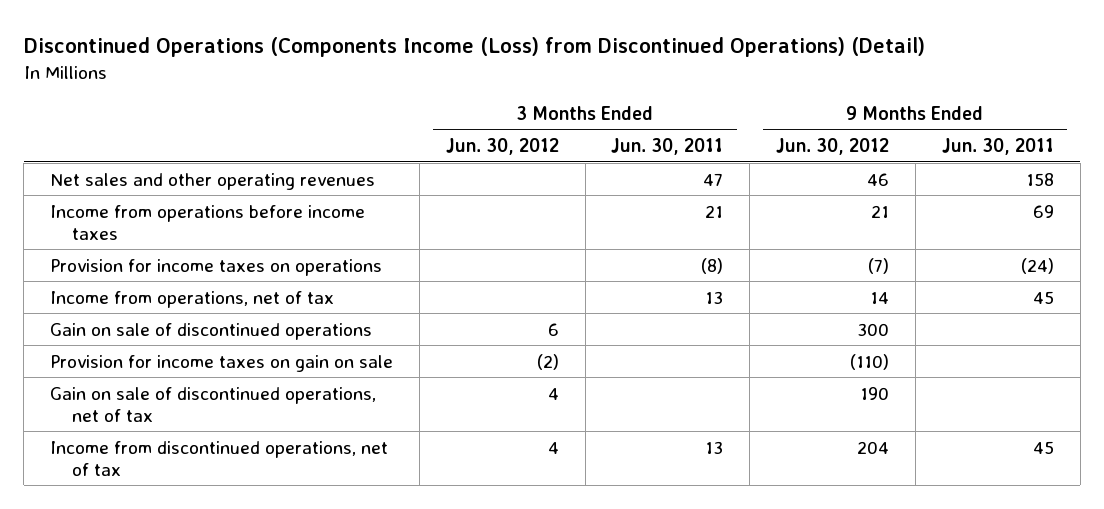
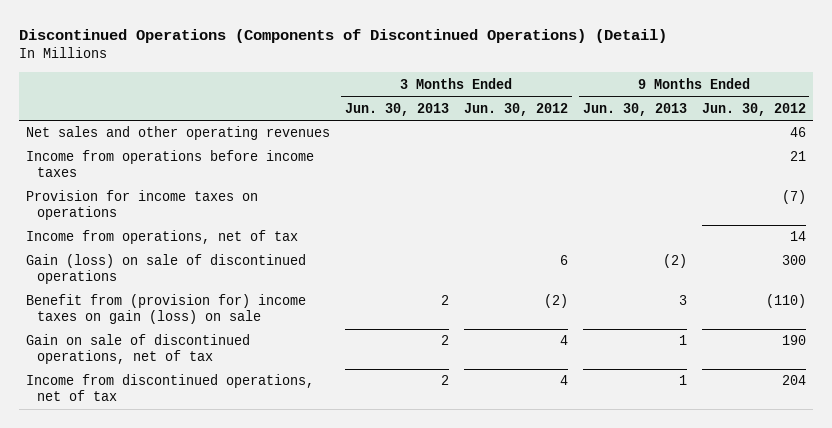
[23,37,925,58] Discontinued Operations (Components Income (Loss) from Discontinued Operations) (Detail) -> [18,28,667,43] Discontinued Operations (Components of Discontinued Operations) (Detail)
[611,138,724,156] Jun. 30, 2011 -> none
[941,138,1054,156] Jun. 30, 2011 -> none
none -> [344,102,449,116] Jun. 30, 2013
none -> [582,102,687,116] Jun. 30, 2013
[50,322,373,340] Gain on sale of discontinued operations -> [26,254,307,285] Gain (loss) on sale of discontinued operations
[50,354,394,372] Provision for income taxes on gain on sale -> [26,294,307,325] Benefit from (provision for) income taxes on gain (loss) on sale

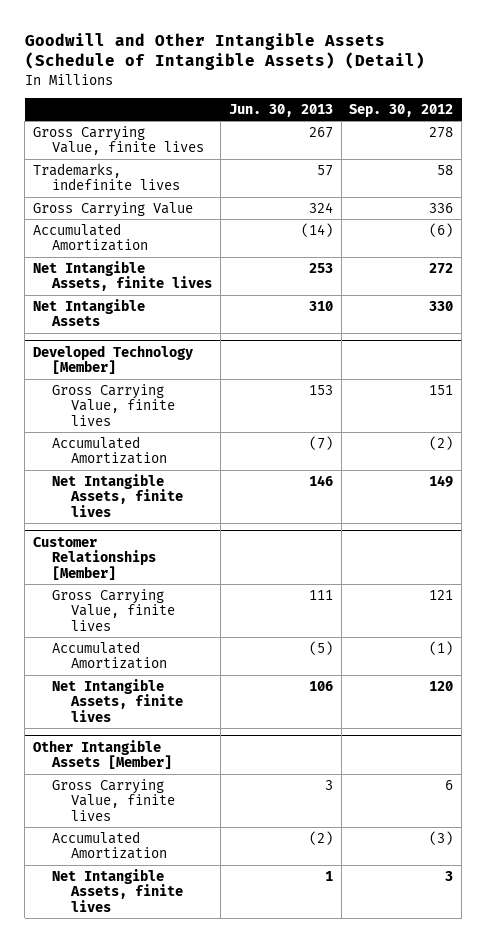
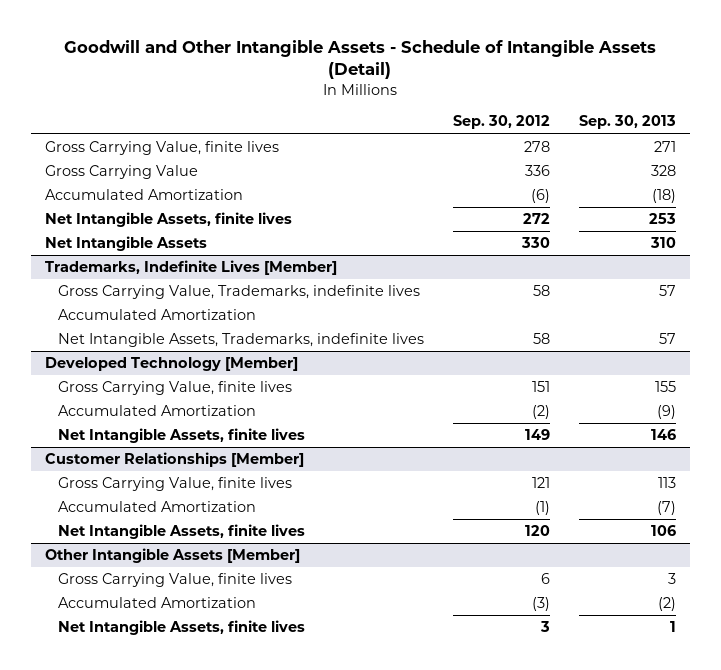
[24,32,425,71] Goodwill and Other Intangible Assets (Schedule of Intangible Assets) (Detail) -> [64,40,657,80] Goodwill and Other Intangible Assets - Schedule of Intangible Assets (Detail)
[228,103,333,117] Jun. 30, 2013 -> none
none -> [578,115,676,130] Sep. 30, 2013
[33,162,180,191] Trademarks, indefinite lives -> none
none -> [45,260,338,276] Trademarks, Indefinite Lives [Member]
none -> [57,285,420,300] Gross Carrying Value, Trademarks, indefinite lives
none -> [57,309,256,321] Accumulated Amortization
none -> [57,333,424,348] Net Intangible Assets, Trademarks, indefinite lives

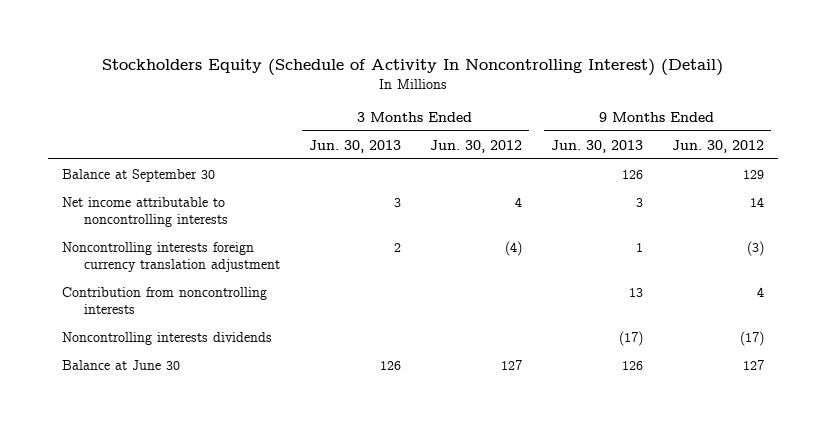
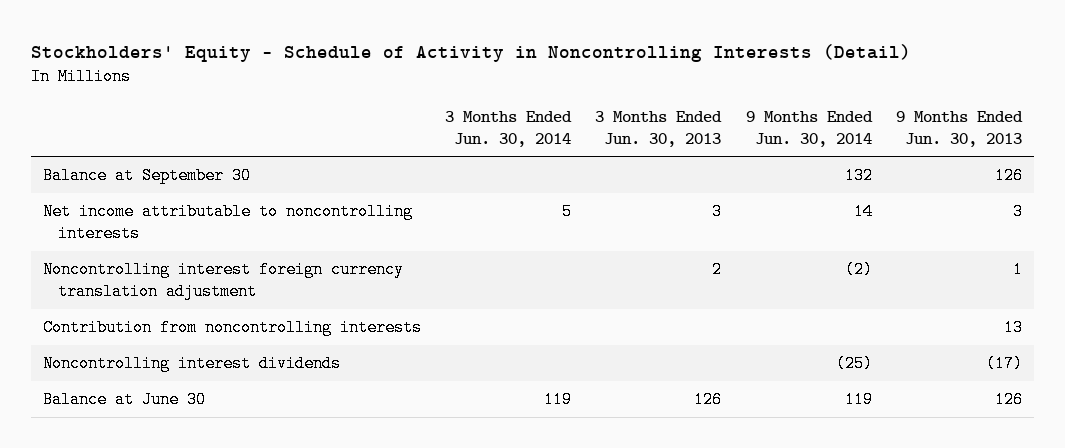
[101,58,723,76] Stockholders Equity (Schedule of Activity In Noncontrolling Interest) (Detail) -> [30,43,911,62] Stockholders' Equity - Schedule of Activity in Noncontrolling Interests (Detail)
[429,139,522,153] Jun. 30, 2012 -> none
[671,139,764,153] Jun. 30, 2012 -> none
none -> [445,110,573,147] 3 Months Ended Jun. 30, 2014
none -> [745,110,873,147] 9 Months Ended Jun. 30, 2014
[62,241,280,273] Noncontrolling interests foreign currency translation adjustment -> [42,261,404,301] Noncontrolling interest foreign currency translation adjustment
[62,331,273,345] Noncontrolling interests dividends -> [42,355,341,373] Noncontrolling interest dividends

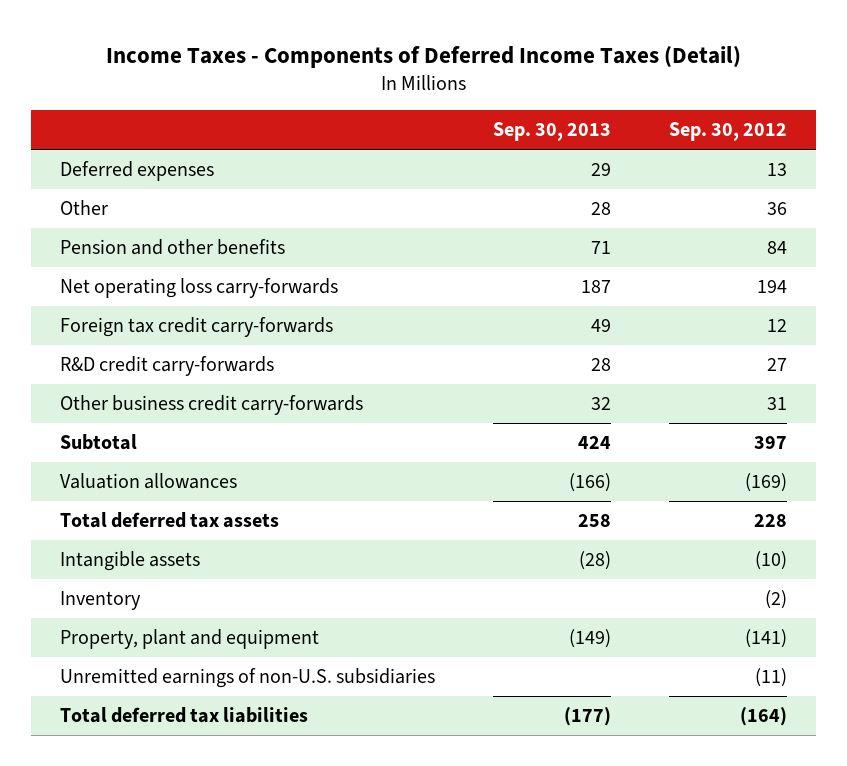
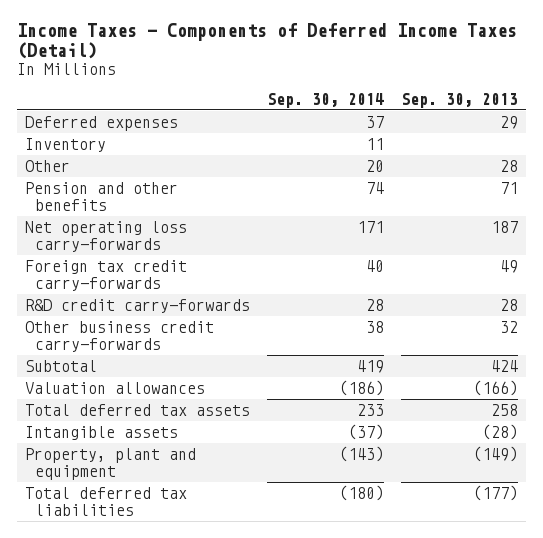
[668,122,787,142] Sep. 30, 2012 -> none
none -> [267,92,385,108] Sep. 30, 2014
[60,591,142,611] Inventory -> [25,138,107,153] Inventory
[60,668,436,689] Unremitted earnings of non-U.S. subsidiaries -> none

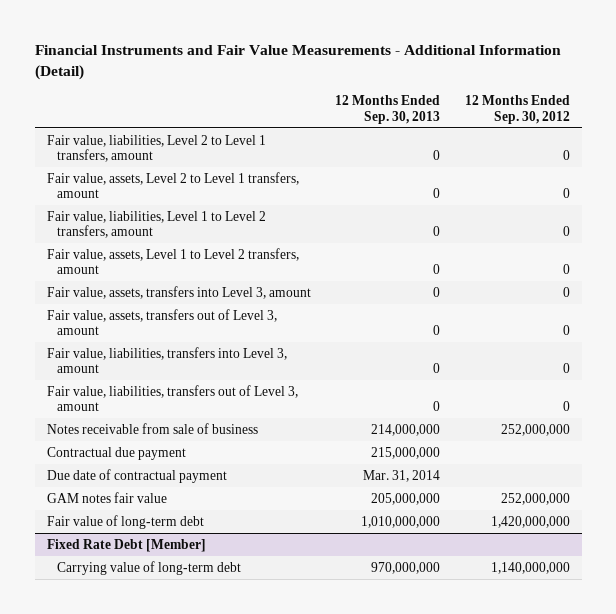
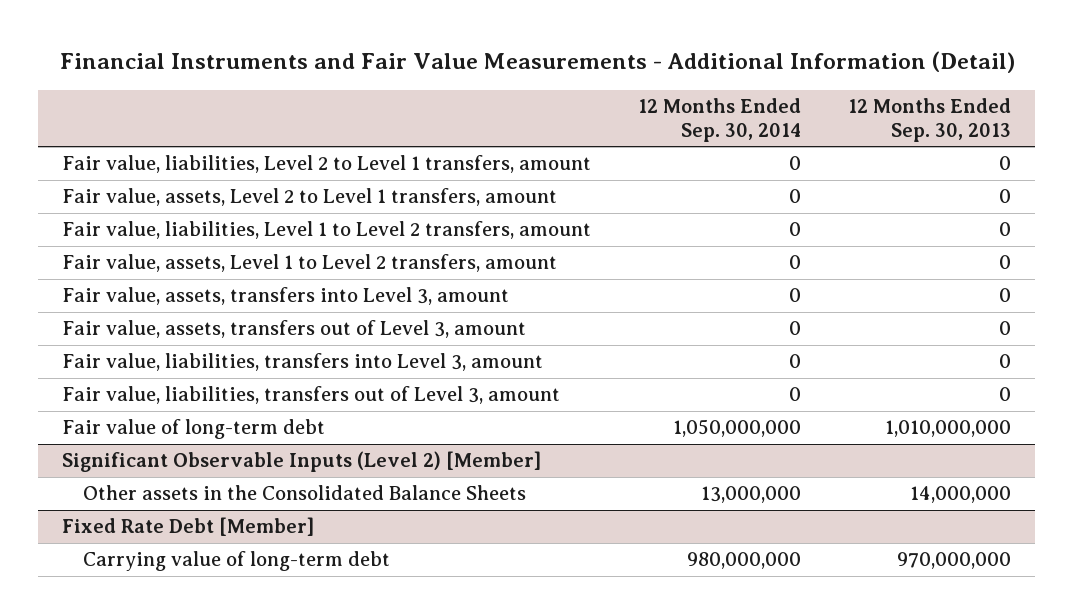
[464,95,570,124] 12 Months Ended Sep. 30, 2012 -> none
none -> [638,97,802,142] 12 Months Ended Sep. 30, 2014
[46,422,258,434] Notes receivable from sale of business -> none
[46,446,186,460] Contractual due payment -> none
[46,468,227,483] Due date of contractual payment -> none
[46,491,167,503] GAM notes fair value -> none
none -> [61,451,541,473] Significant Observable Inputs (Level 2) [Member]
none -> [82,485,526,501] Other assets in the Consolidated Balance Sheets

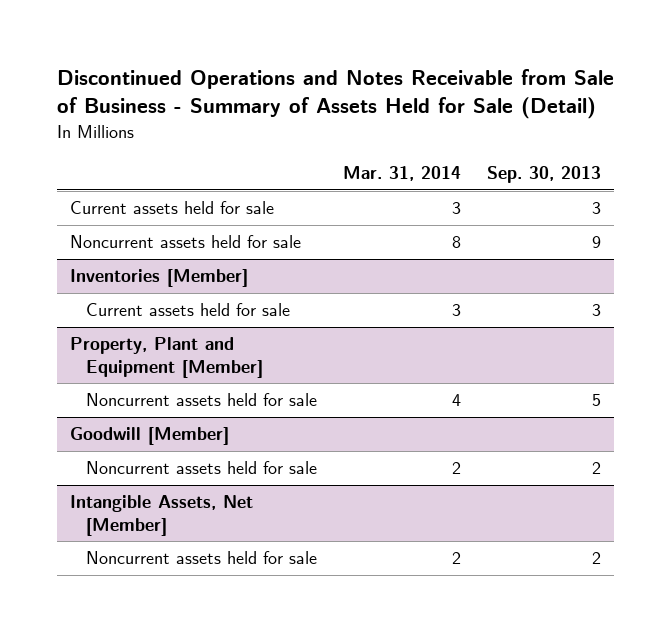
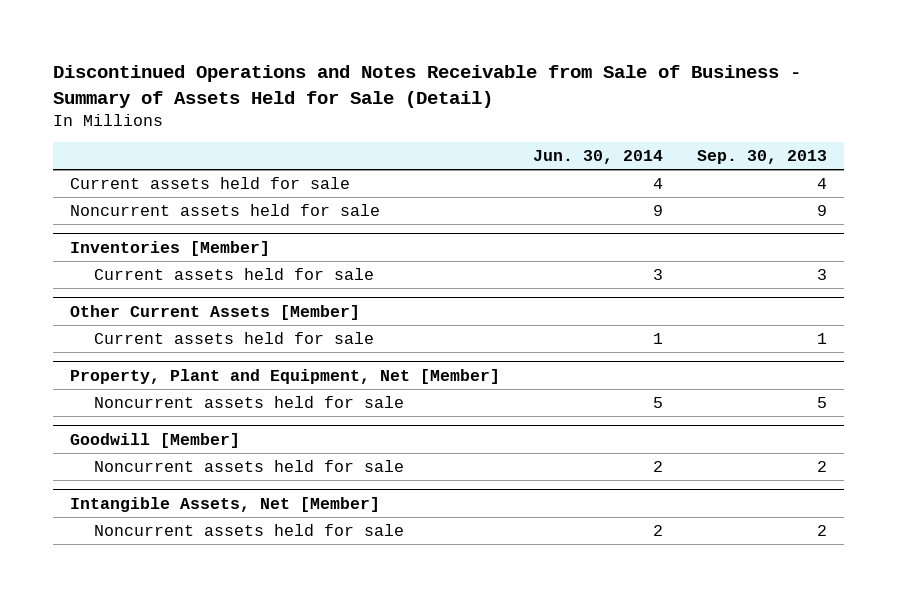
[342,166,461,182] Mar. 31, 2014 -> none
none -> [533,150,664,165] Jun. 30, 2014
[592,202,602,215] 3 -> [817,177,828,189] 4
none -> [69,304,360,320] Other Current Assets [Member]
none -> [94,331,375,344] Current assets held for sale
[69,337,263,378] Property, Plant and Equipment [Member] -> [69,368,500,384] Property, Plant and Equipment, Net [Member]

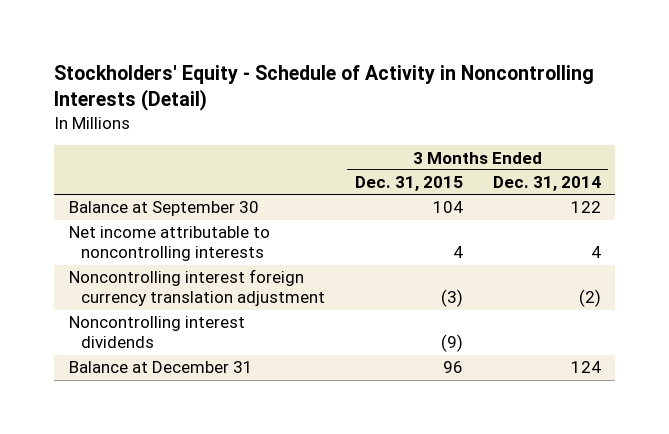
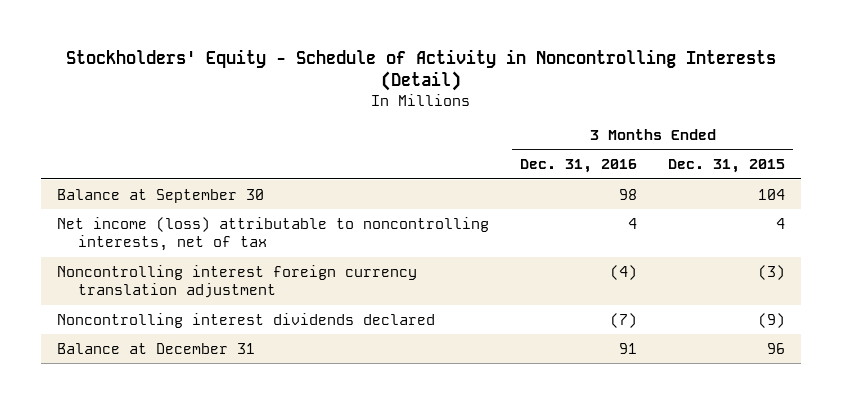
[492,176,601,192] Dec. 31, 2014 -> none
none -> [520,159,638,174] Dec. 31, 2016
[68,226,270,262] Net income attributable to noncontrolling interests -> [56,216,489,252] Net income (loss) attributable to noncontrolling interests, net of tax
[68,316,245,349] Noncontrolling interest dividends -> [56,312,435,328] Noncontrolling interest dividends declared

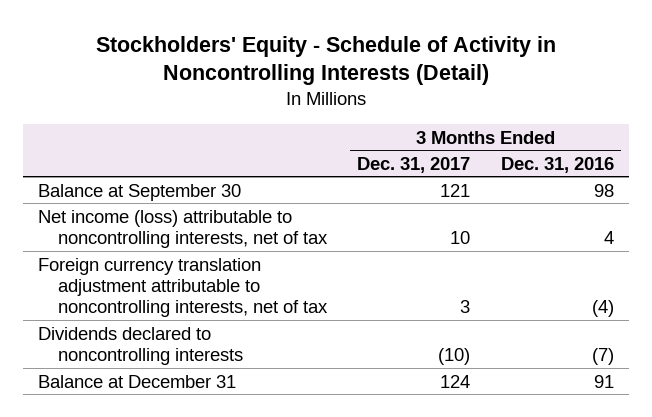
[668,159,786,174] Dec. 31, 2015 -> none
none -> [357,156,471,173] Dec. 31, 2017
[56,264,417,299] Noncontrolling interest foreign currency translation adjustment -> [37,257,329,318] Foreign currency translation adjustment attributable to noncontrolling interests, net of tax
[56,312,435,328] Noncontrolling interest dividends declared -> [37,326,244,365] Dividends declared to noncontrolling interests

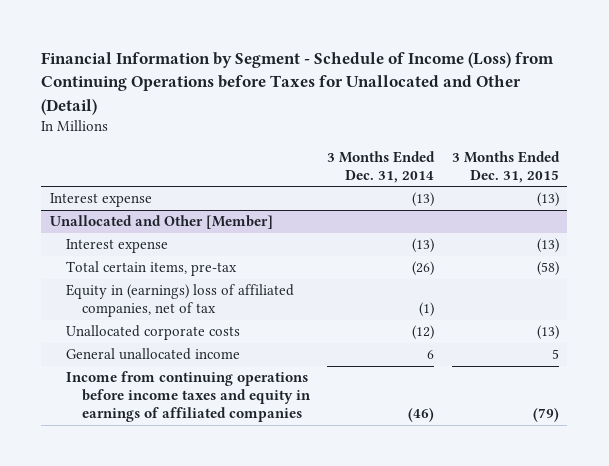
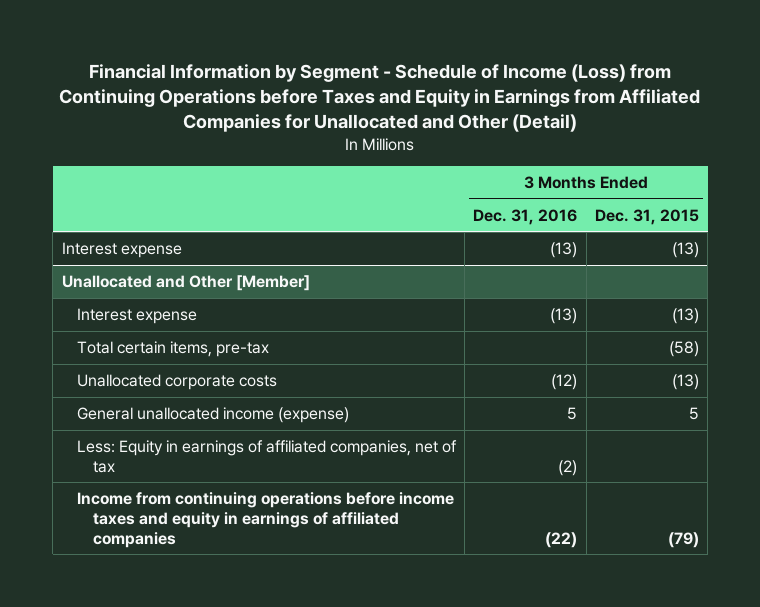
[41,52,555,115] Financial Information by Segment - Schedule of Income (Loss) from Continuing Operations before Taxes for Unallocated and Other (Detail) -> [59,63,701,133] Financial Information by Segment - Schedule of Income (Loss) from Continuing Operations before Taxes and Equity in Earnings from Affiliated Companies for Unallocated and Other (Detail)
[327,150,436,183] 3 Months Ended Dec. 31, 2014 -> none
none -> [473,208,578,225] Dec. 31, 2016
[65,284,294,318] Equity in (earnings) loss of affiliated companies, net of tax -> none
[65,348,240,361] General unallocated income -> [77,407,350,424] General unallocated income (expense)
none -> [77,440,458,473] Less: Equity in earnings of affiliated companies, net of tax

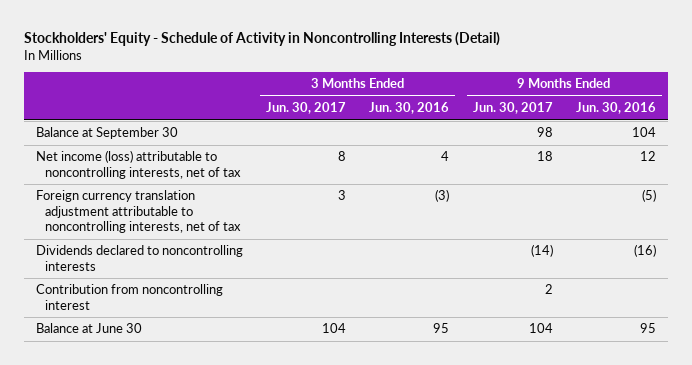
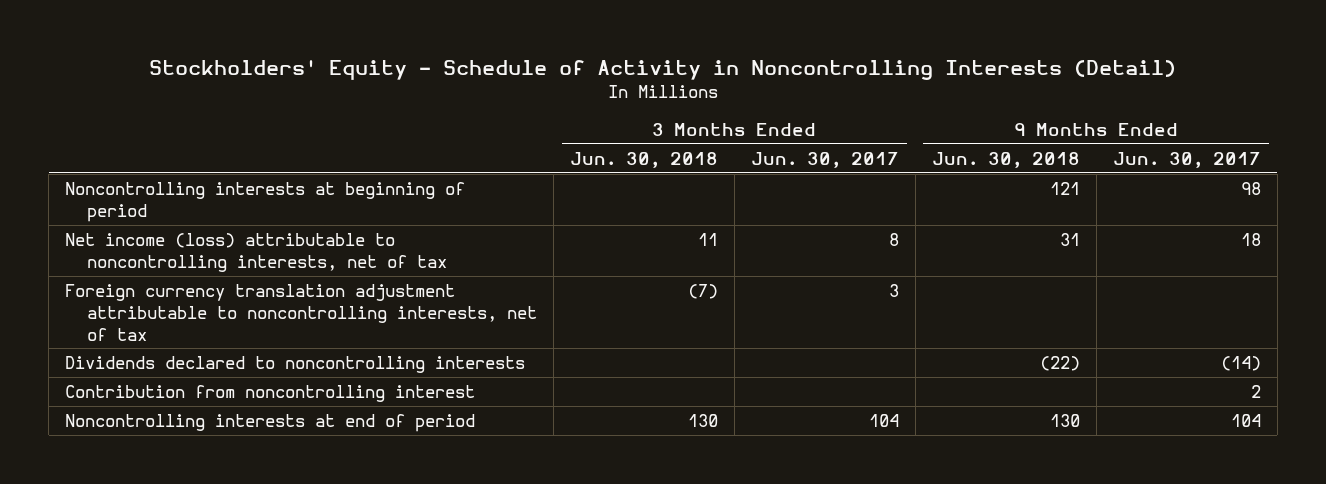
[369,102,450,115] Jun. 30, 2016 -> none
[575,102,656,115] Jun. 30, 2016 -> none
none -> [569,151,718,168] Jun. 30, 2018
none -> [931,151,1080,168] Jun. 30, 2018
[35,127,178,140] Balance at September 30 -> [65,181,466,222] Noncontrolling interests at beginning of period
[35,323,142,334] Balance at June 30 -> [65,413,476,432] Noncontrolling interests at end of period

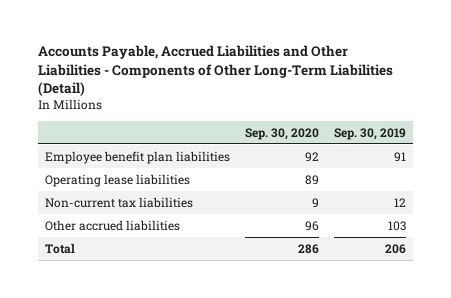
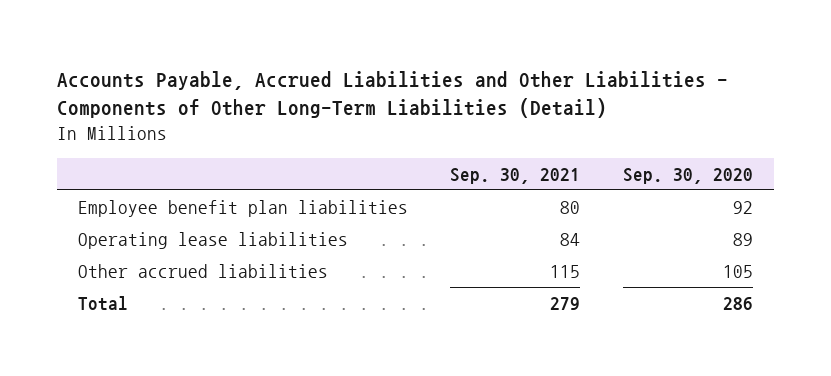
[333,127,406,140] Sep. 30, 2019 -> none
none -> [450,167,581,184] Sep. 30, 2021
[45,196,194,208] Non-current tax liabilities -> none
[305,220,320,231] 96 -> [722,265,753,279] 105

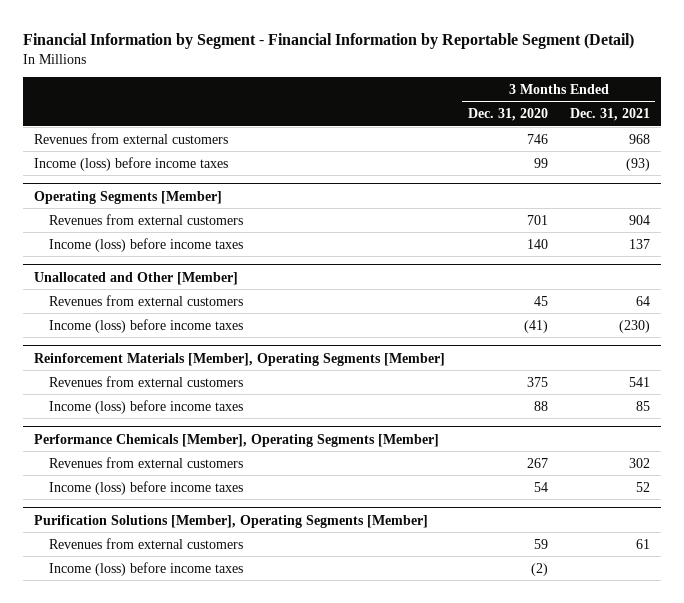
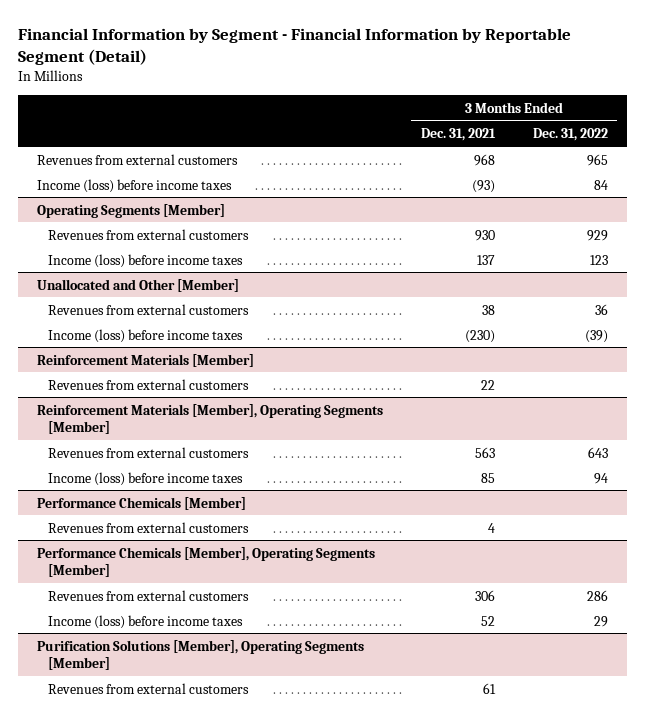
[467,108,548,122] Dec. 31, 2020 -> none
none -> [532,128,608,142] Dec. 31, 2022
[628,214,650,225] 904 -> [474,229,495,241] 930
[635,295,650,306] 64 -> [481,304,495,315] 38
none -> [37,353,255,367] Reinforcement Materials [Member]
none -> [48,378,250,390] Revenues from external customers
[628,376,650,387] 541 -> [474,446,495,458] 563
none -> [37,496,247,510] Performance Chemicals [Member]
none -> [48,521,250,533] Revenues from external customers
[628,457,650,468] 302 -> [474,589,495,601] 306
[49,561,244,576] Income (loss) before income taxes -> none

